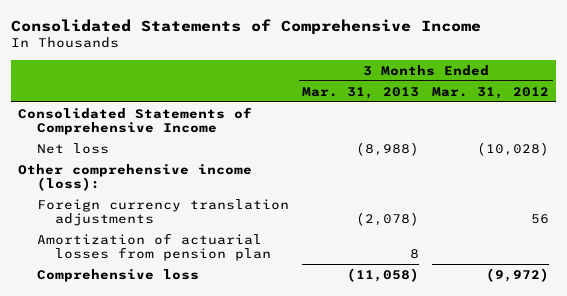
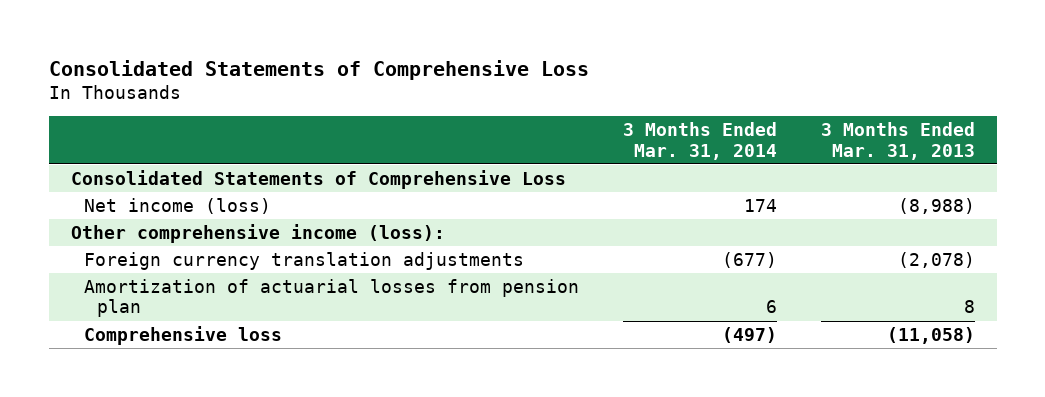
[11,18,482,34] Consolidated Statements of Comprehensive Income -> [48,59,589,80] Consolidated Statements of Comprehensive Loss
[432,86,550,99] Mar. 31, 2012 -> none
none -> [622,122,777,160] 3 Months Ended Mar. 31, 2014
[17,106,252,136] Consolidated Statements of Comprehensive Income -> [70,170,566,190] Consolidated Statements of Comprehensive Loss
[36,142,109,154] Net loss -> [83,198,271,215] Net income (loss)

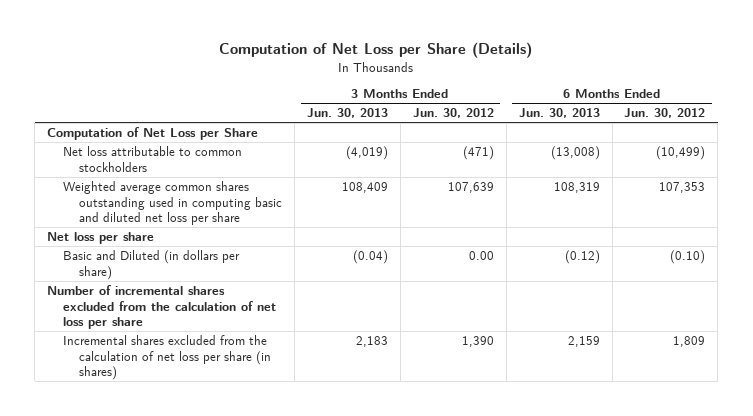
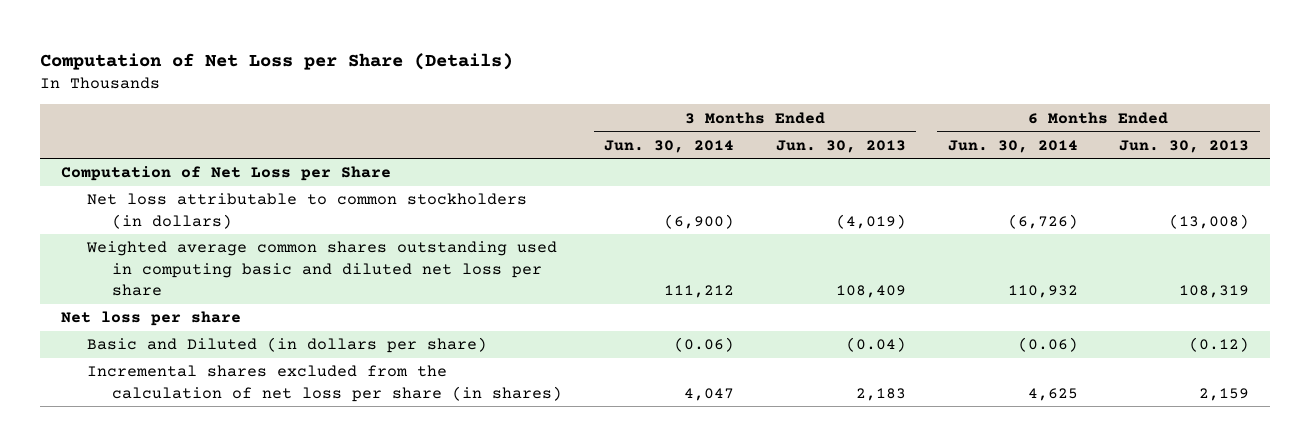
[412,108,494,119] Jun. 30, 2012 -> none
[624,108,706,119] Jun. 30, 2012 -> none
none -> [604,139,735,153] Jun. 30, 2014
none -> [947,139,1078,153] Jun. 30, 2014
[62,145,242,172] Net loss attributable to common stockholders -> [86,193,527,229] Net loss attributable to common stockholders (in dollars)
[47,284,276,330] Number of incremental shares excluded from the calculation of net loss per share -> none

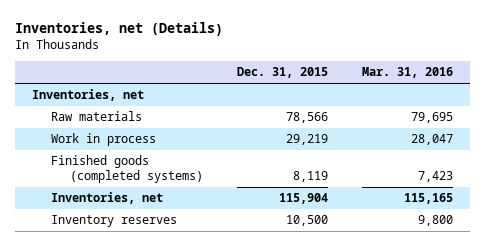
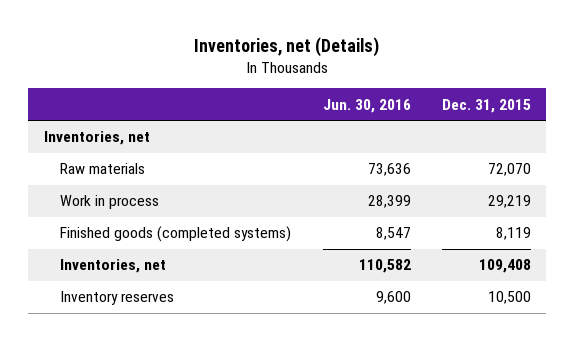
[361,67,453,79] Mar. 31, 2016 -> none
none -> [322,98,411,113] Jun. 30, 2016
[285,112,328,124] 78,566 -> [487,163,531,177] 72,070
[278,193,328,205] 115,904 -> [478,259,531,274] 109,408

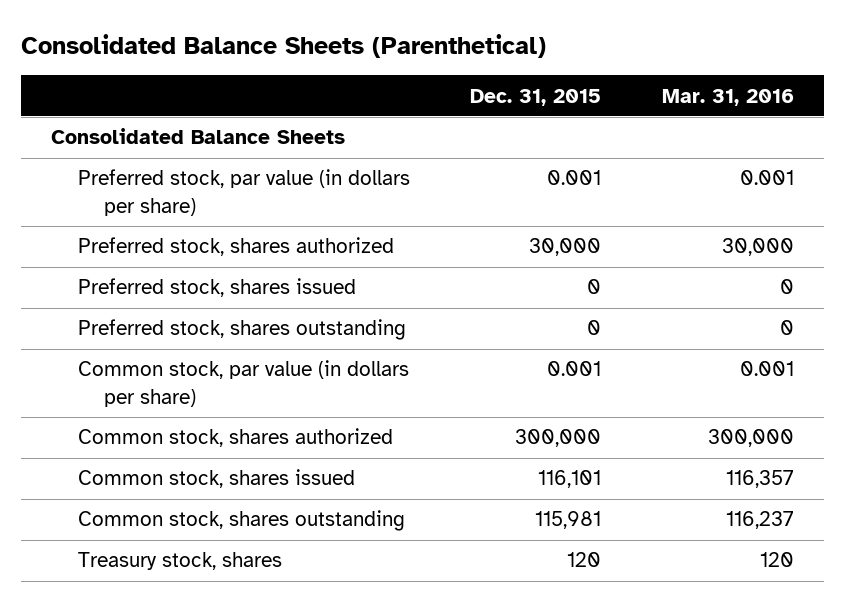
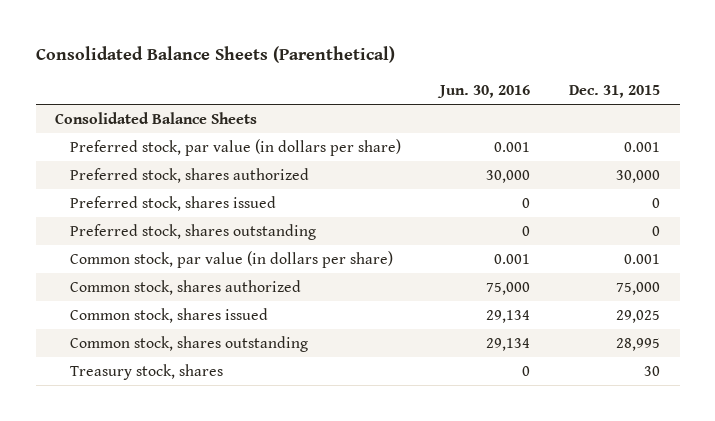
[661,88,794,106] Mar. 31, 2016 -> none
none -> [437,85,531,99] Jun. 30, 2016
[515,429,602,448] 300,000 -> [616,281,661,295] 75,000
[538,470,602,489] 116,101 -> [616,309,661,323] 29,025
[535,511,602,530] 115,981 -> [616,337,661,351] 28,995
[567,552,602,568] 120 -> [644,365,661,376] 30

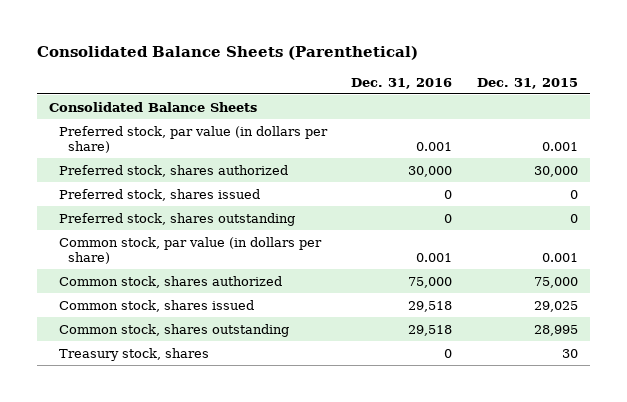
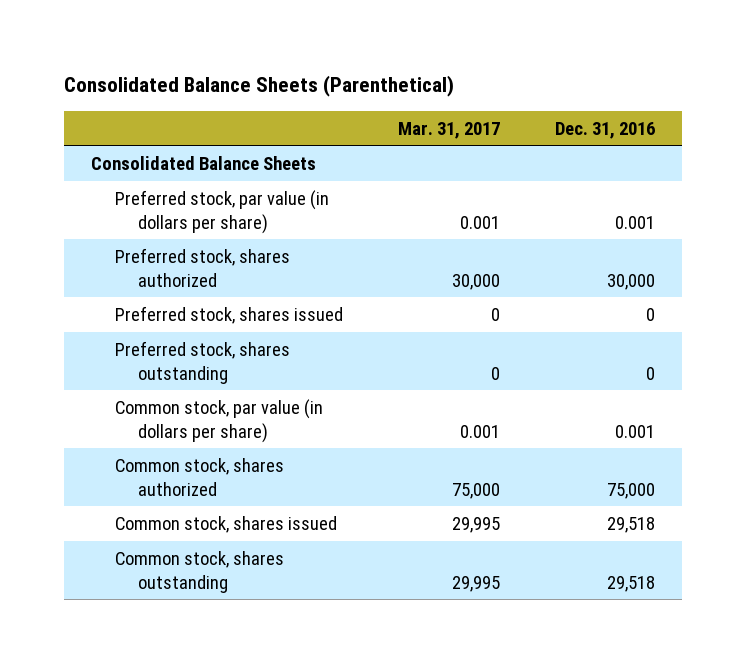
[477,77,579,89] Dec. 31, 2015 -> none
none -> [397,121,500,139] Mar. 31, 2017
[58,347,209,361] Treasury stock, shares -> none

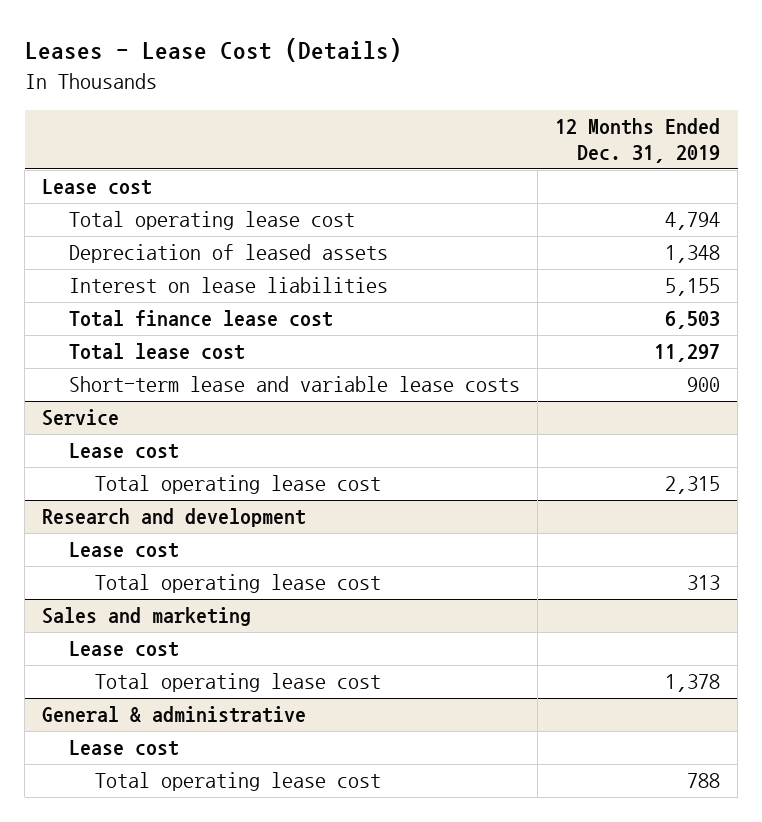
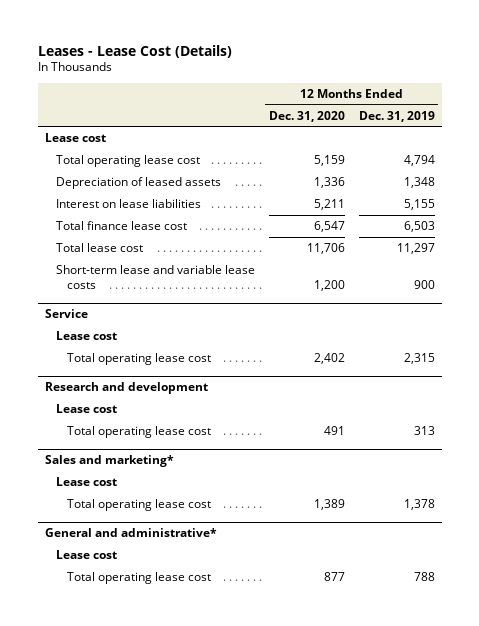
none -> [268,110,345,122] Dec. 31, 2020
[42,607,252,627] Sales and marketing -> [44,455,174,468] Sales and marketing*
[42,706,307,724] General & administrative -> [44,528,217,538] General and administrative*

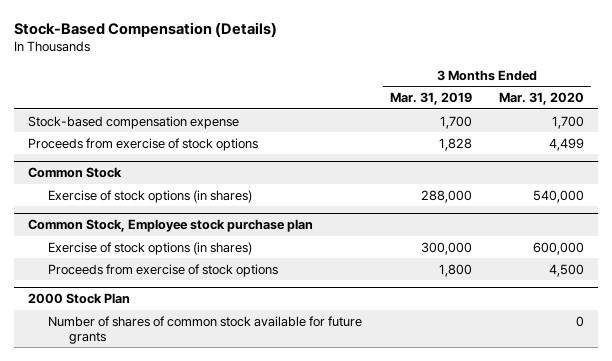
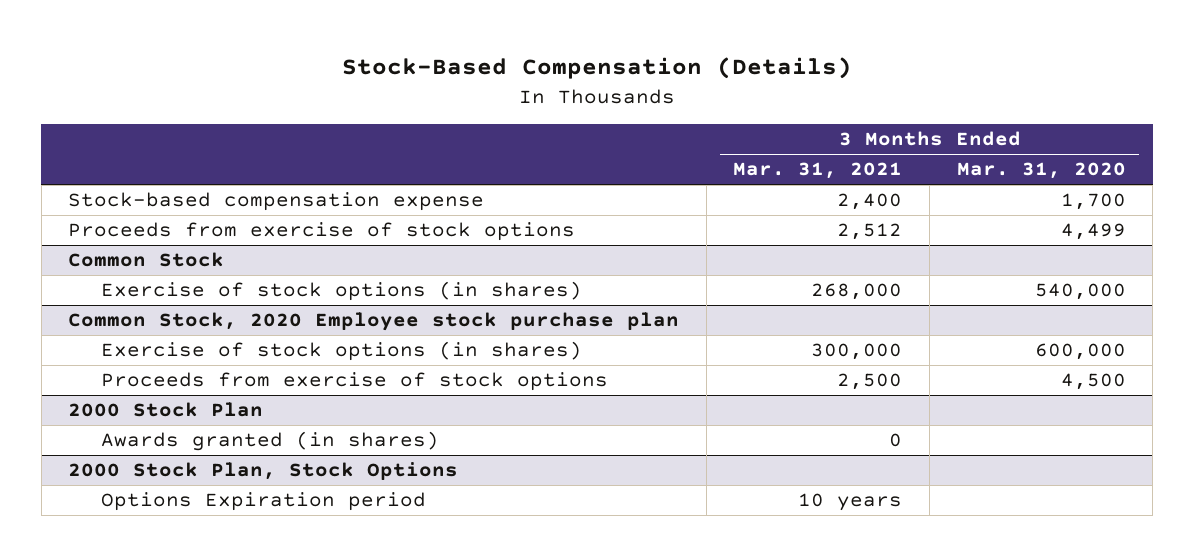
[389,92,472,106] Mar. 31, 2019 -> none
none -> [733,162,903,180] Mar. 31, 2021
[27,219,313,233] Common Stock, Employee stock purchase plan -> [68,312,680,332] Common Stock, 2020 Employee stock purchase plan
[48,315,363,344] Number of shares of common stock available for future grants -> none
none -> [101,431,440,452] Awards granted (in shares)
none -> [68,462,459,481] 2000 Stock Plan, Stock Options
none -> [101,492,427,512] Options Expiration period

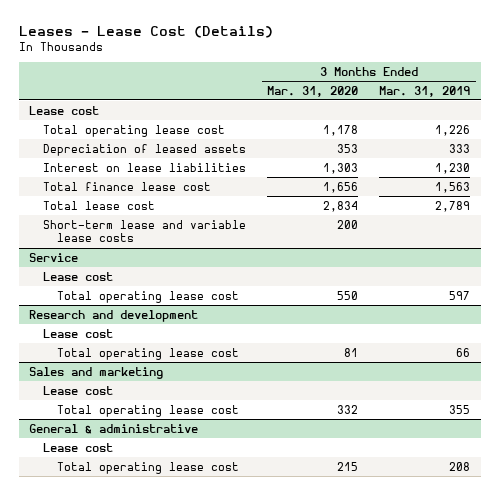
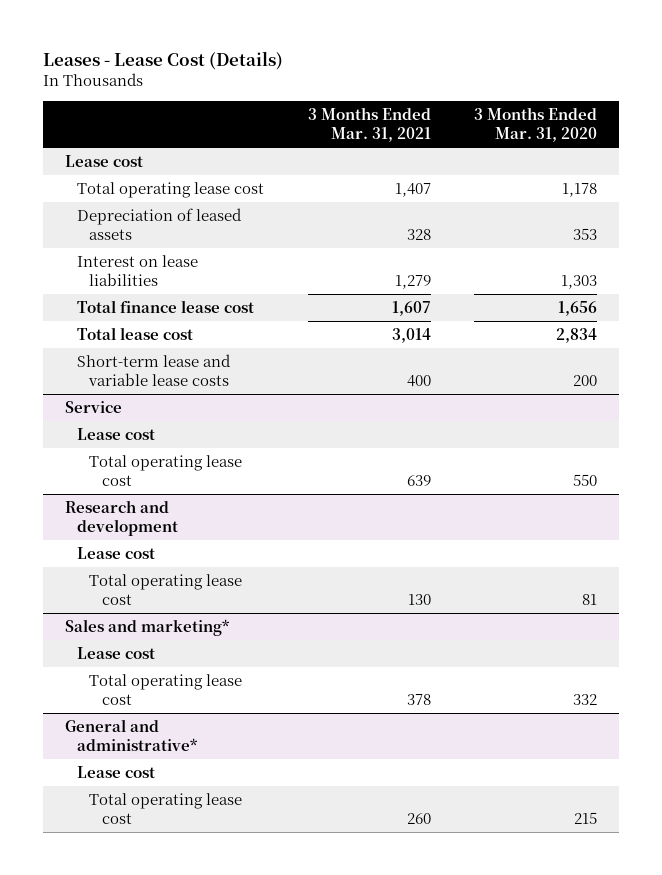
[379,85,471,97] Mar. 31, 2019 -> none
none -> [307,106,431,143] 3 Months Ended Mar. 31, 2021
[29,366,164,379] Sales and marketing -> [64,618,230,636] Sales and marketing*
[29,423,199,434] General & administrative -> [64,718,199,752] General and administrative*

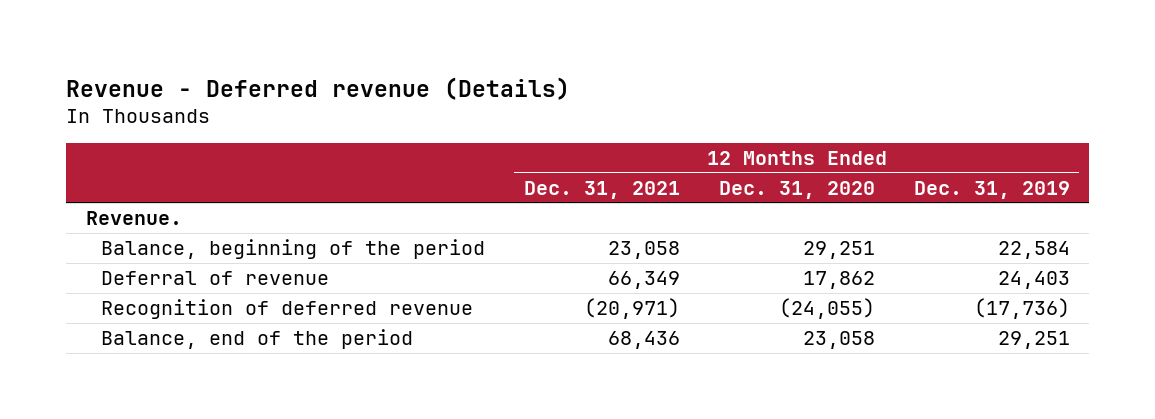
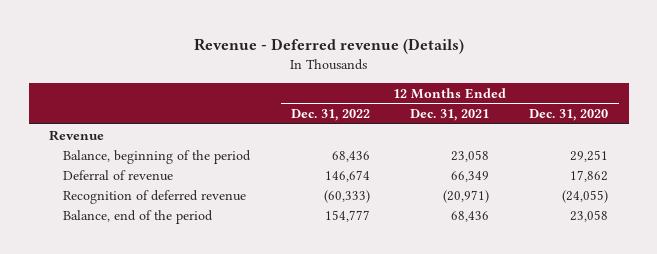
[913,180,1070,199] Dec. 31, 2019 -> none
none -> [290,109,370,122] Dec. 31, 2022
[85,211,182,226] Revenue. -> [48,129,104,141] Revenue

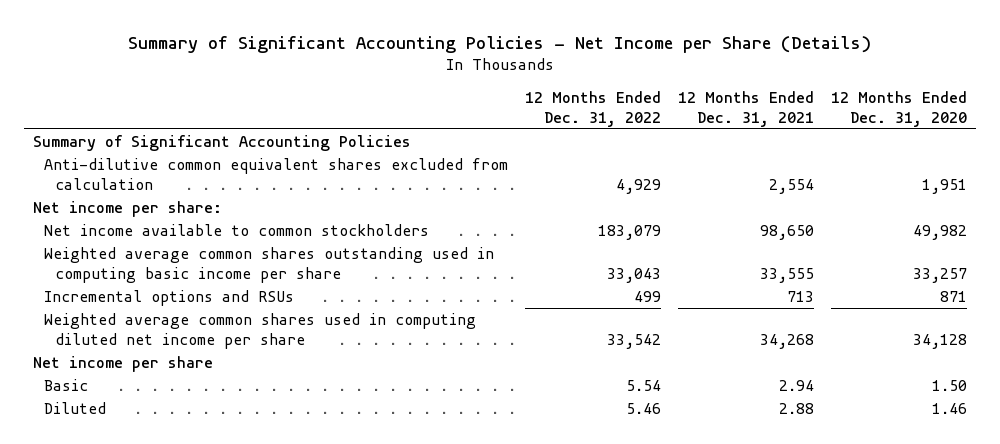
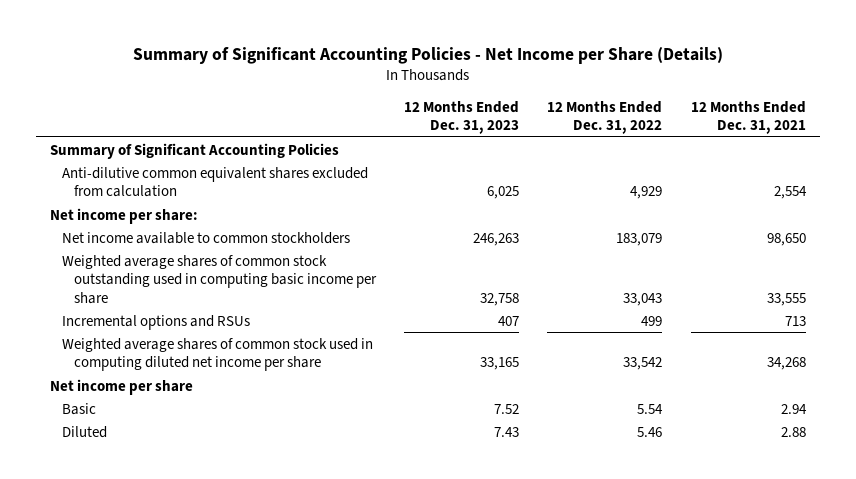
[831,91,968,127] 12 Months Ended Dec. 31, 2020 -> none
none -> [404,100,520,135] 12 Months Ended Dec. 31, 2023
[43,247,494,283] Weighted average common shares outstanding used in computing basic income per share -> [62,254,377,304] Weighted average shares of common stock outstanding used in computing basic income per share
[43,313,476,349] Weighted average common shares used in computing diluted net income per share -> [62,337,374,372] Weighted average shares of common stock used in computing diluted net income per share

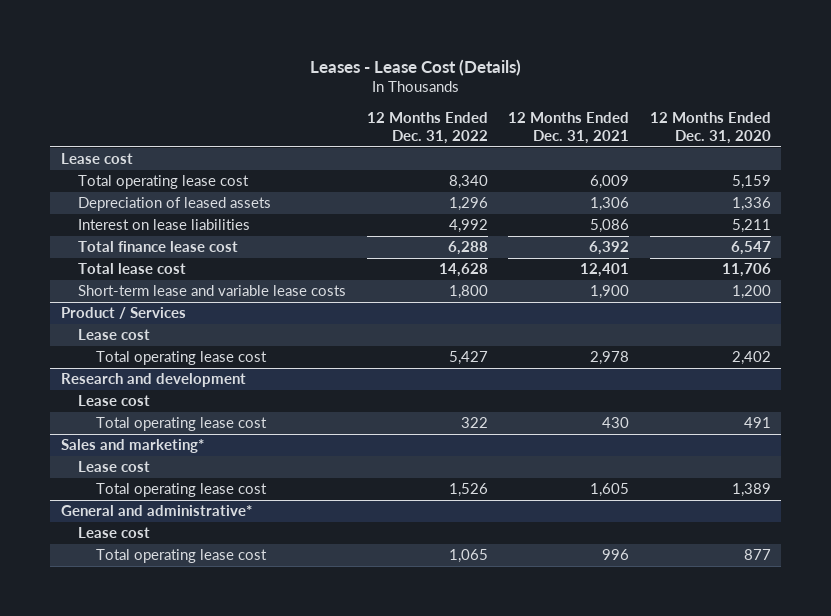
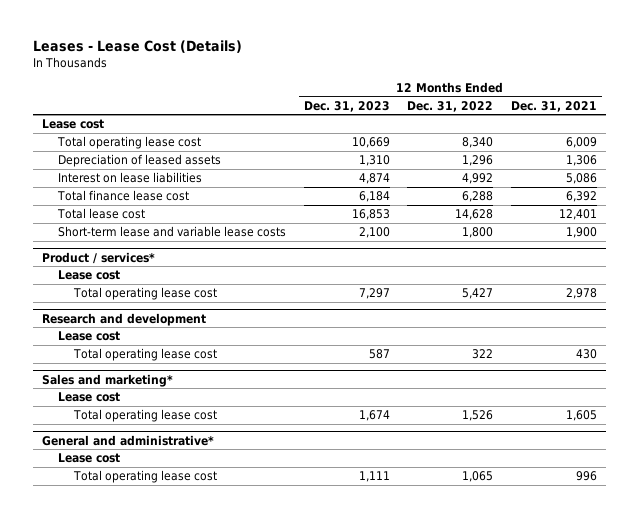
[649,112,771,144] 12 Months Ended Dec. 31, 2020 -> none
none -> [303,100,390,112] Dec. 31, 2023
[60,307,186,320] Product / Services -> [41,251,155,264] Product / services*

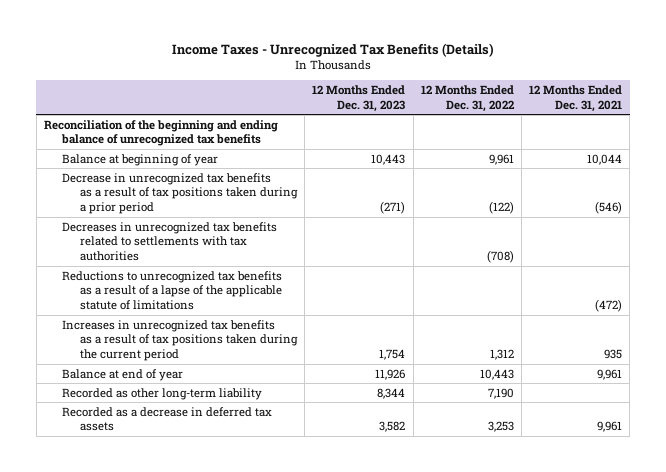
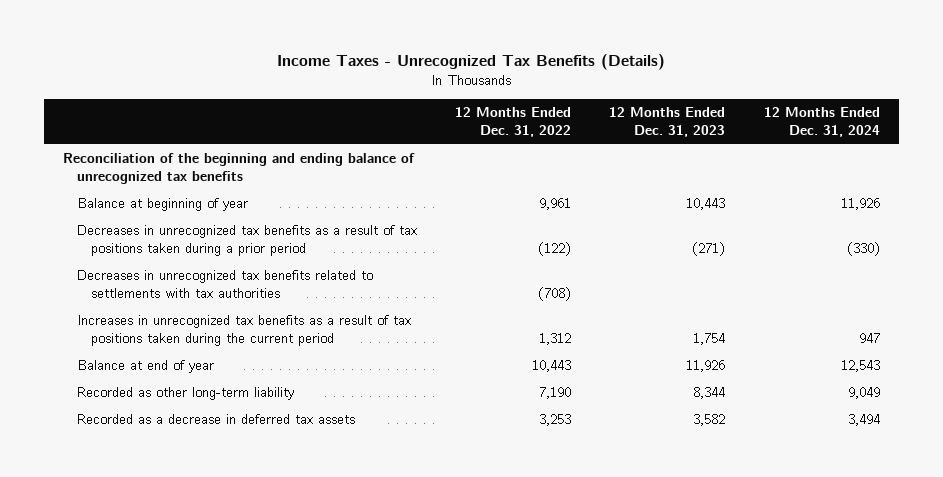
[529,85,623,112] 12 Months Ended Dec. 31, 2021 -> none
none -> [763,107,880,137] 12 Months Ended Dec. 31, 2024
[61,172,298,215] Decrease in unrecognized tax benefits as a result of tax positions taken during a prior period -> [77,225,418,257] Decreases in unrecognized tax benefits as a result of tax positions taken during a prior period
[61,270,282,311] Reductions to unrecognized tax benefits as a result of a lapse of the applicable statute of limitations -> none

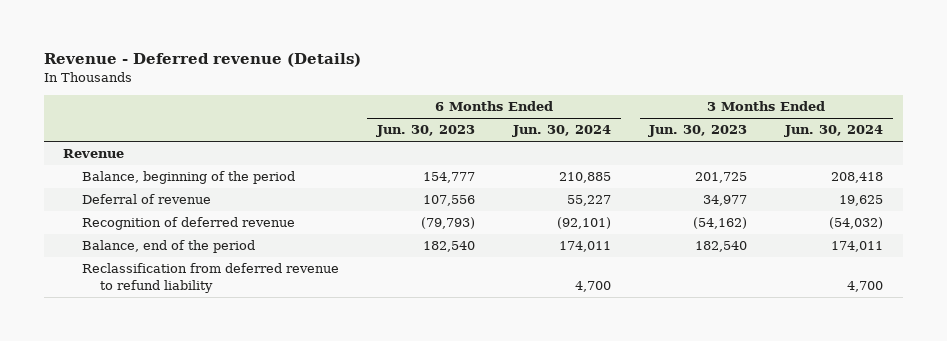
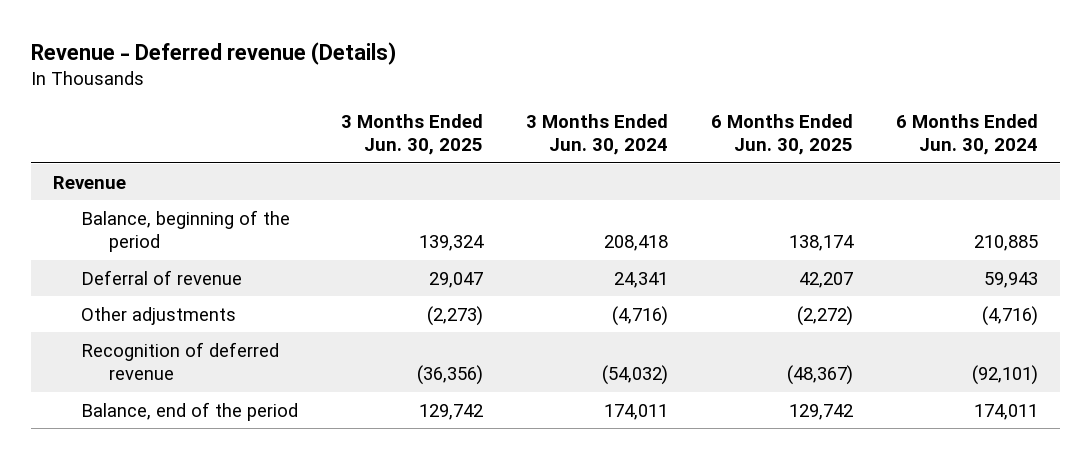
[375,125,475,138] Jun. 30, 2023 -> none
[648,125,748,138] Jun. 30, 2023 -> none
none -> [341,114,484,156] 3 Months Ended Jun. 30, 2025
none -> [711,114,854,156] 6 Months Ended Jun. 30, 2025
[567,195,612,207] 55,227 -> [984,271,1039,288] 59,943
[839,195,884,207] 19,625 -> [614,271,669,288] 24,341
none -> [80,306,236,325] Other adjustments
[81,263,339,293] Reclassification from deferred revenue to refund liability -> none

